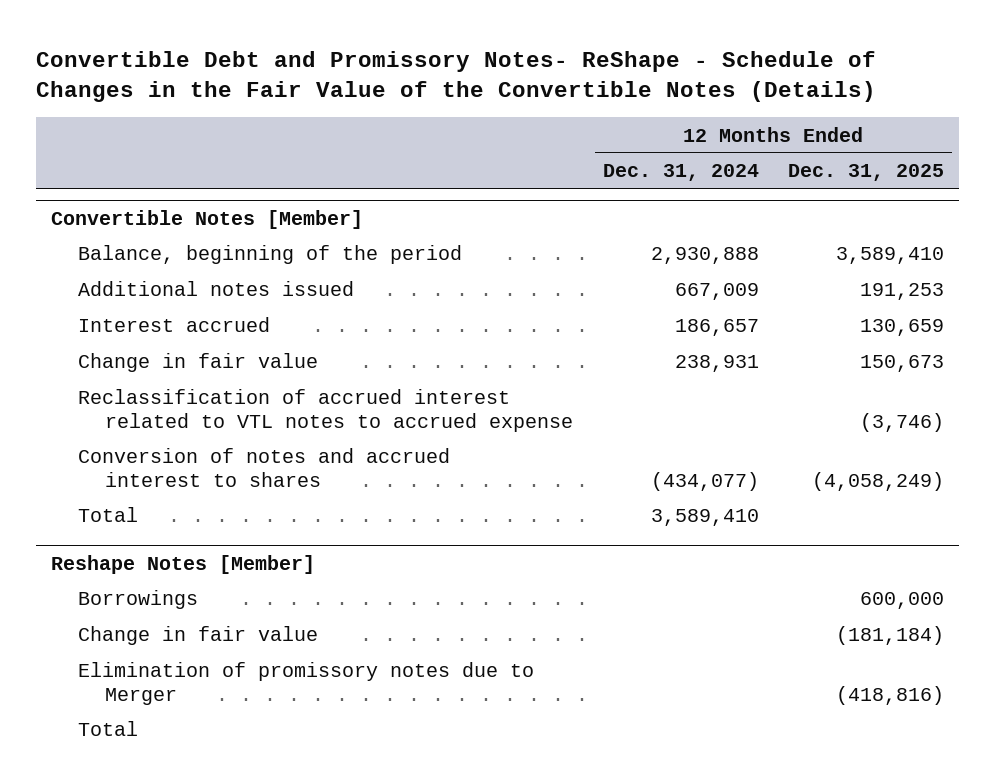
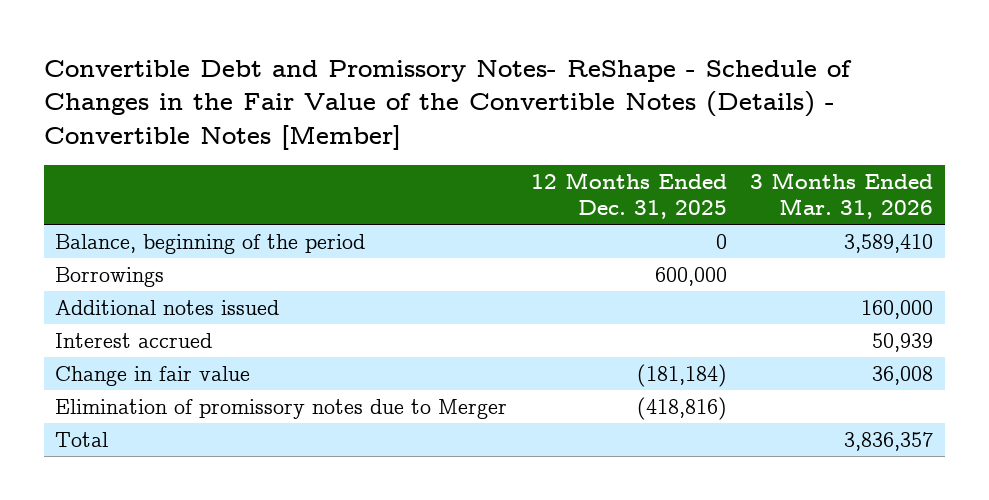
[36,50,877,103] Convertible Debt and Promissory Notes- ReShape - Schedule of Changes in the Fair Value of the Convertible Notes (Details) -> [43,60,852,150] Convertible Debt and Promissory Notes- ReShape - Schedule of Changes in the Fair Value of the Convertible Notes (Details) - Convertible Notes [Member]
[602,164,759,182] Dec. 31, 2024 -> none
none -> [750,171,934,220] 3 Months Ended Mar. 31, 2026
[50,210,363,230] Convertible Notes [Member] -> none
[77,245,462,265] Balance, beginning of the period -> none
[77,281,354,297] Additional notes issued -> none
[77,317,270,333] Interest accrued -> none
[77,353,318,373] Change in fair value -> none
[77,389,573,432] Reclassification of accrued interest related to VTL notes to accrued expense -> none
[77,448,450,487] Conversion of notes and accrued interest to shares -> none
[77,507,138,523] Total -> none
[50,555,315,575] Reshape Notes [Member] -> none
none -> [55,233,366,254] Balance, beginning of the period
none -> [55,299,280,315] Additional notes issued
none -> [55,332,213,348] Interest accrued

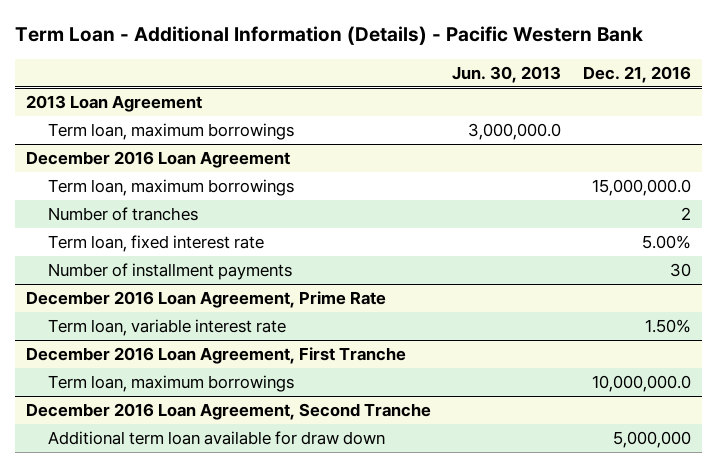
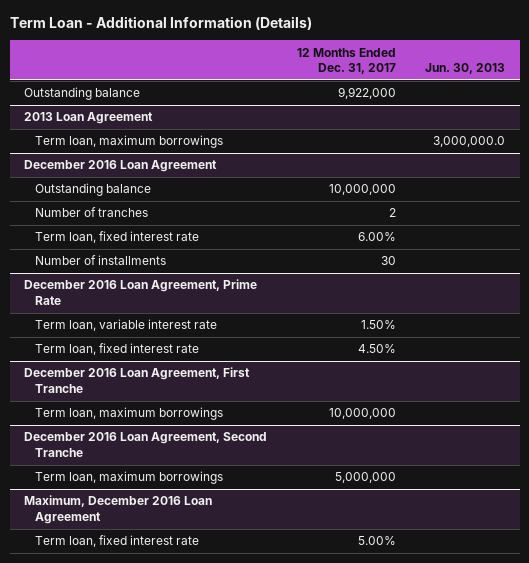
[14,26,643,46] Term Loan - Additional Information (Details) - Pacific Western Bank -> [9,16,312,31] Term Loan - Additional Information (Details)
[582,65,691,83] Dec. 21, 2016 -> none
none -> [296,47,396,75] 12 Months Ended Dec. 31, 2017
none -> [24,87,141,101] Outstanding balance
[47,179,294,197] Term loan, maximum borrowings -> none
none -> [35,183,152,197] Outstanding balance
[47,263,292,281] Number of installment payments -> [35,255,167,266] Number of installments
none -> [35,343,200,356] Term loan, fixed interest rate
[47,431,385,446] Additional term loan available for draw down -> none
none -> [35,471,224,485] Term loan, maximum borrowings
none -> [24,495,213,524] Maximum, December 2016 Loan Agreement
none -> [35,535,200,548] Term loan, fixed interest rate

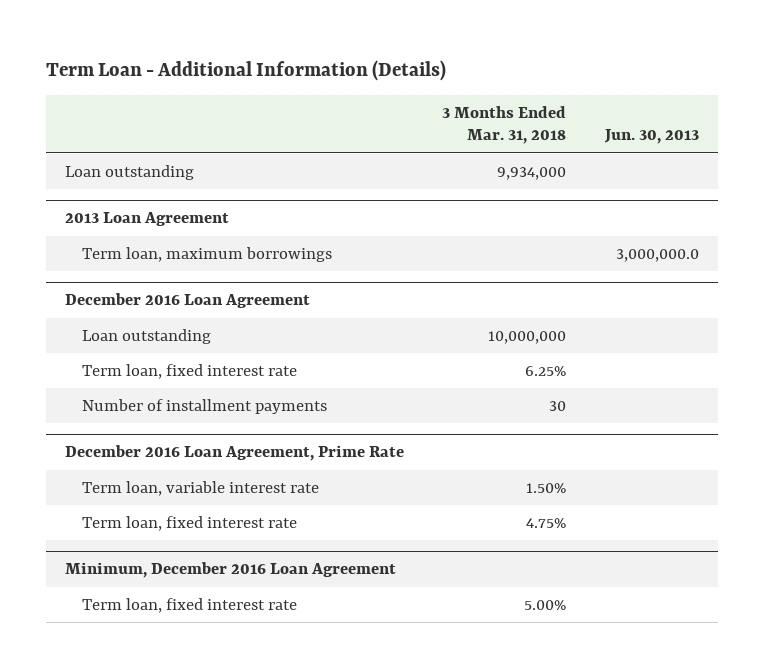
[296,47,396,75] 12 Months Ended Dec. 31, 2017 -> none
none -> [442,106,567,145] 3 Months Ended Mar. 31, 2018
[24,87,141,101] Outstanding balance -> [65,165,195,181] Loan outstanding
[35,207,149,218] Number of tranches -> none
[35,183,152,197] Outstanding balance -> [82,329,212,345] Loan outstanding
[35,255,167,266] Number of installments -> [82,399,328,415] Number of installment payments
[24,367,251,393] December 2016 Loan Agreement, First Tranche -> none
[35,407,224,421] Term loan, maximum borrowings -> none
[24,432,268,457] December 2016 Loan Agreement, Second Tranche -> none
[35,471,224,485] Term loan, maximum borrowings -> none
[24,495,213,524] Maximum, December 2016 Loan Agreement -> [65,562,397,579] Minimum, December 2016 Loan Agreement

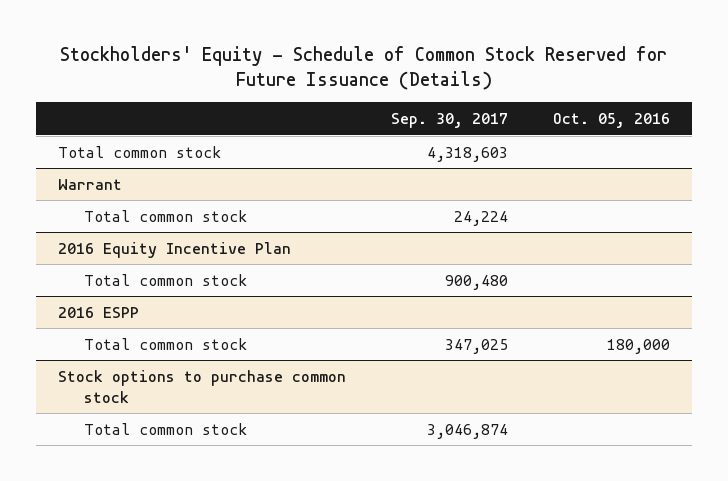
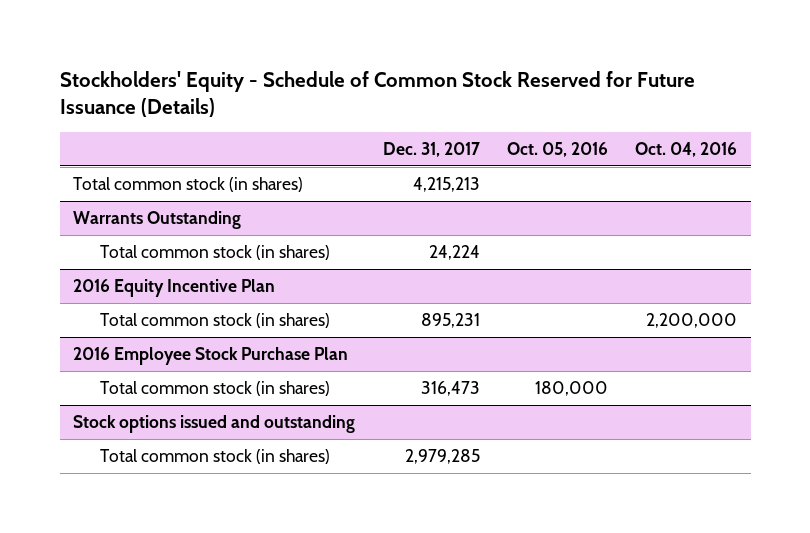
[391,113,509,129] Sep. 30, 2017 -> none
none -> [382,142,480,158] Dec. 31, 2017
none -> [635,142,738,158] Oct. 04, 2016
[58,145,222,158] Total common stock -> [73,176,304,192] Total common stock (in shares)
[58,178,123,190] Warrant -> [73,210,242,229] Warrants Outstanding
[83,209,247,222] Total common stock -> [100,244,331,260] Total common stock (in shares)
[58,369,347,403] Stock options to purchase common stock -> none
[83,422,247,435] Total common stock -> none
[83,273,247,286] Total common stock -> [100,312,331,328] Total common stock (in shares)
[58,306,140,318] 2016 ESPP -> [73,346,349,365] 2016 Employee Stock Purchase Plan
[83,337,247,350] Total common stock -> [100,380,331,396] Total common stock (in shares)
none -> [73,414,356,433] Stock options issued and outstanding
none -> [100,448,331,464] Total common stock (in shares)

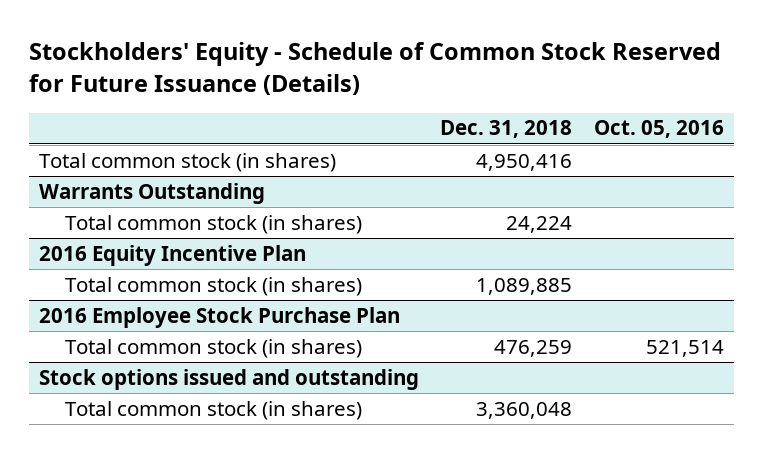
[382,142,480,158] Dec. 31, 2017 -> none
[635,142,738,158] Oct. 04, 2016 -> none
none -> [440,120,573,139] Dec. 31, 2018
[534,380,608,396] 180,000 -> [645,339,724,357] 521,514

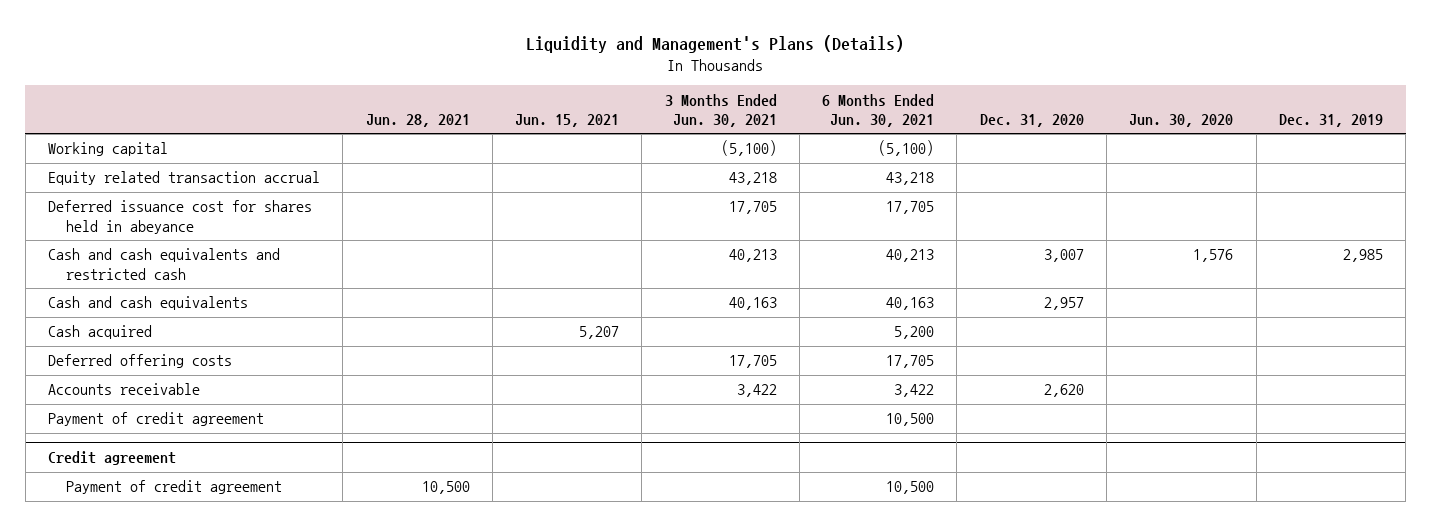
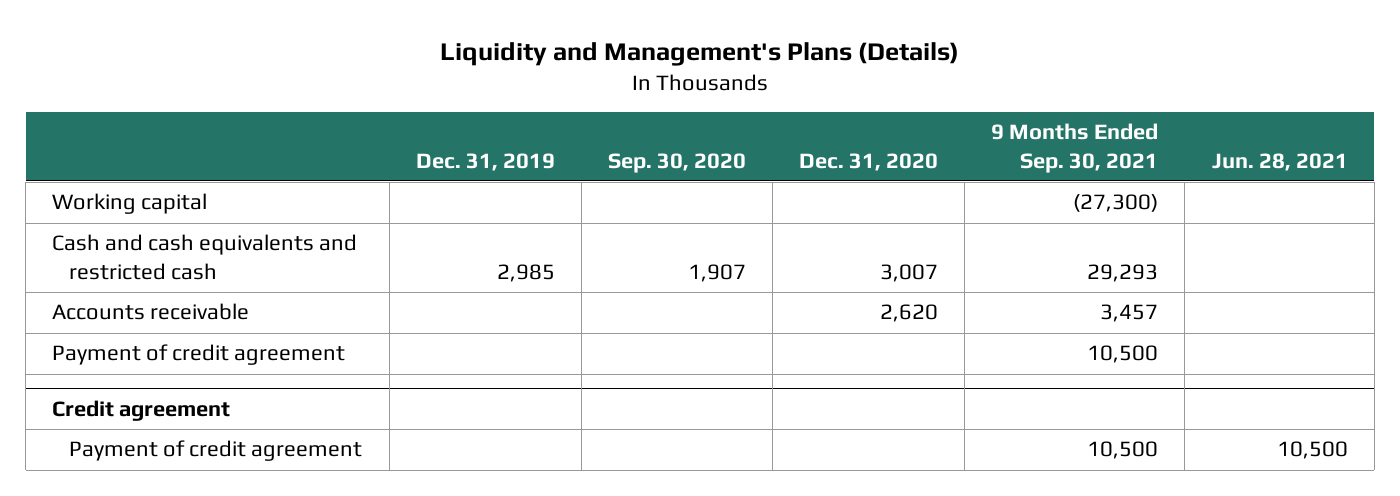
[515,113,620,127] Jun. 15, 2021 -> none
[664,93,777,127] 3 Months Ended Jun. 30, 2021 -> none
[822,93,935,127] 6 Months Ended Jun. 30, 2021 -> none
[1129,113,1234,127] Jun. 30, 2020 -> none
none -> [607,152,746,173] Sep. 30, 2020
none -> [991,123,1159,173] 9 Months Ended Sep. 30, 2021
[48,171,321,186] Equity related transaction accrual -> none
[48,200,313,234] Deferred issuance cost for shares held in abeyance -> none
[48,296,249,311] Cash and cash equivalents -> none
[48,325,153,340] Cash acquired -> none
[48,354,233,369] Deferred offering costs -> none

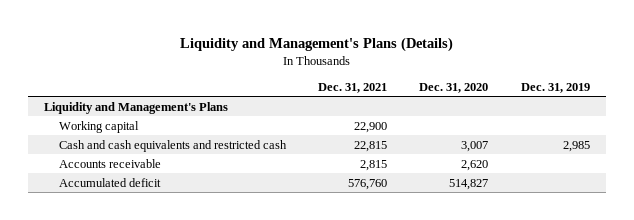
[607,152,746,173] Sep. 30, 2020 -> none
[991,123,1159,173] 9 Months Ended Sep. 30, 2021 -> none
[1211,152,1348,171] Jun. 28, 2021 -> none
none -> [318,82,388,93] Dec. 31, 2021
none -> [44,101,229,114] Liquidity and Management's Plans
[52,344,346,366] Payment of credit agreement -> none
[52,399,231,421] Credit agreement -> none
[69,440,363,462] Payment of credit agreement -> none
none -> [58,177,161,187] Accumulated deficit

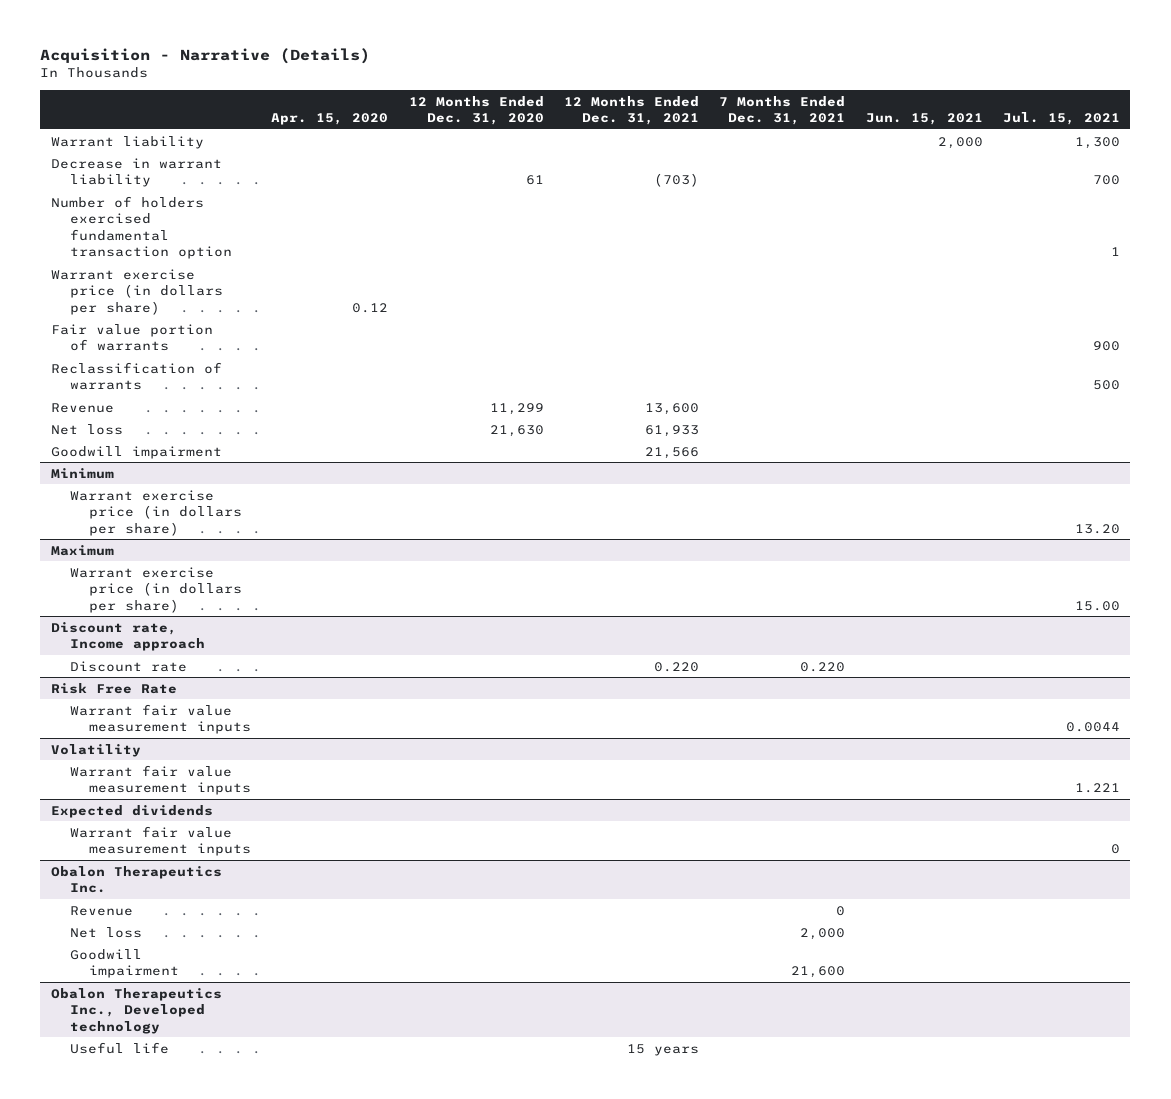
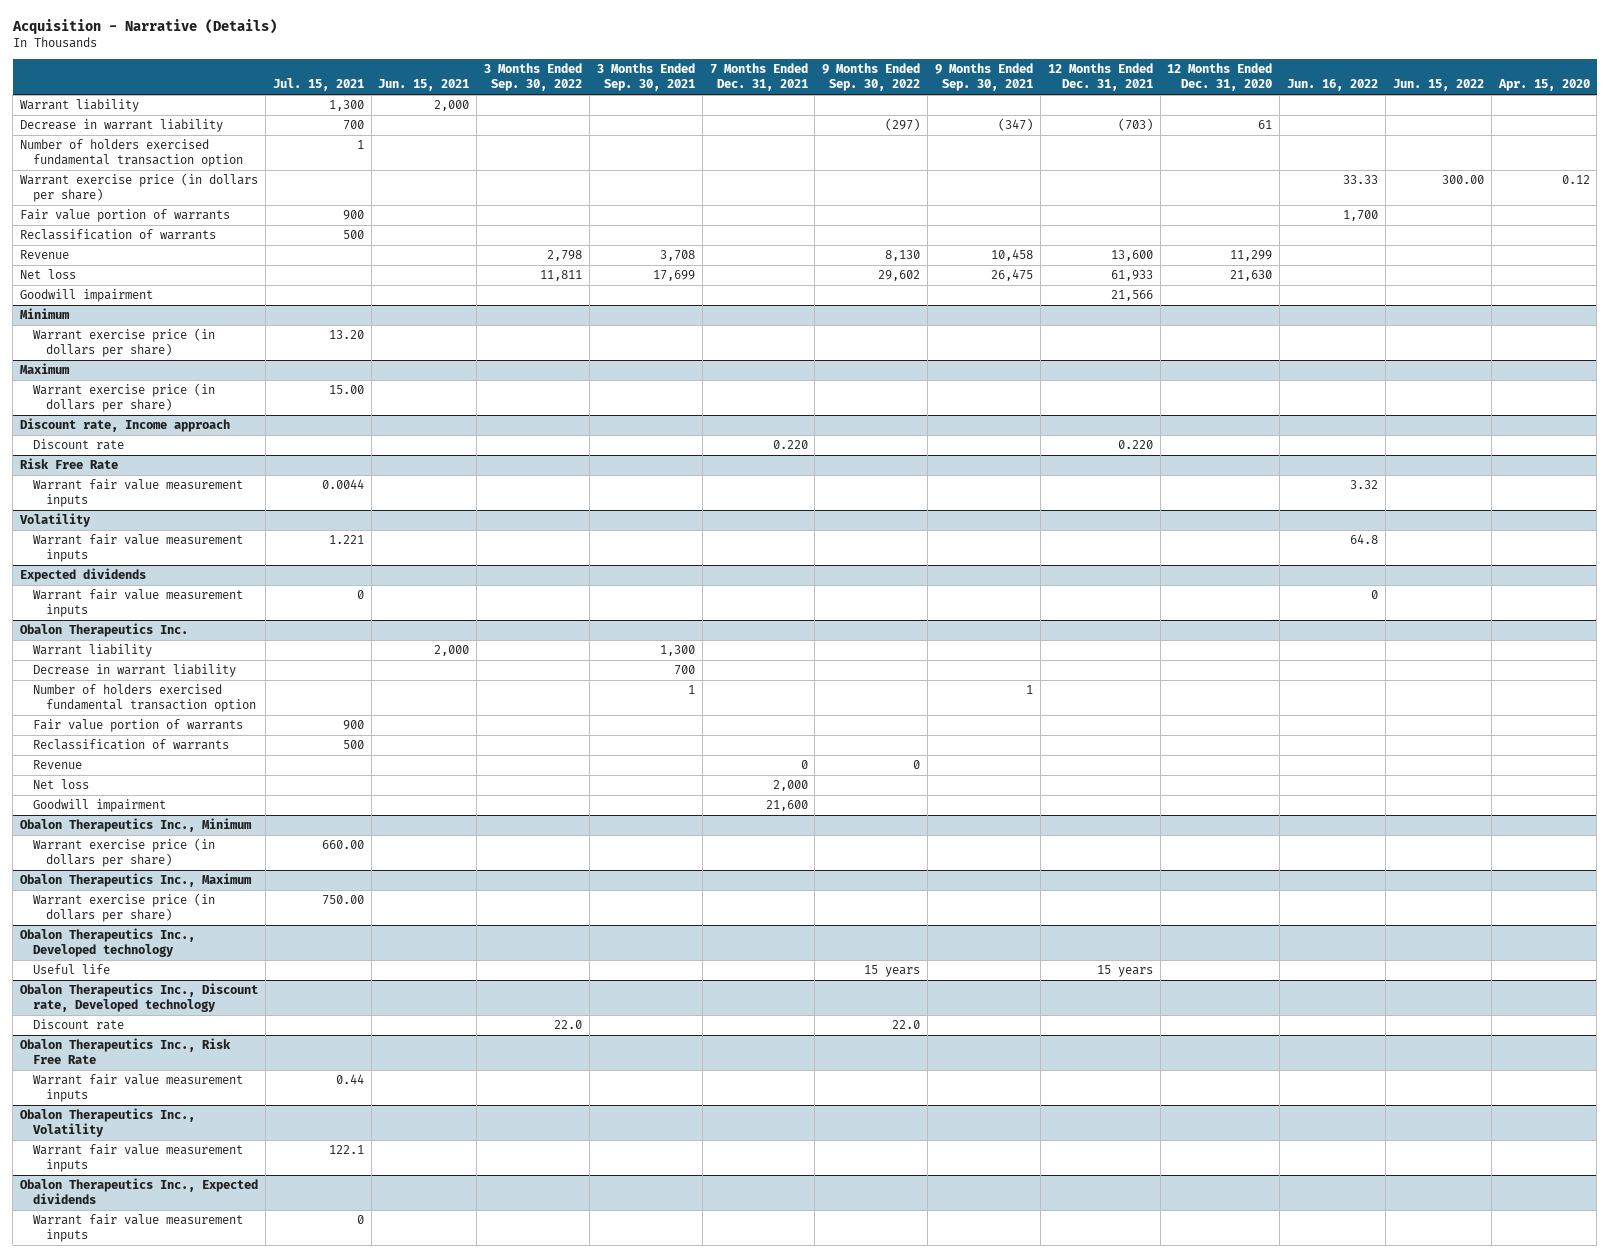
none -> [484,63,583,92] 3 Months Ended Sep. 30, 2022
none -> [596,63,695,92] 3 Months Ended Sep. 30, 2021
none -> [822,63,921,92] 9 Months Ended Sep. 30, 2022
none -> [935,63,1034,92] 9 Months Ended Sep. 30, 2021
none -> [1287,79,1379,92] Jun. 16, 2022
none -> [1392,79,1484,92] Jun. 15, 2022
none -> [33,644,153,658] Warrant liability
none -> [33,664,237,678] Decrease in warrant liability
none -> [33,684,257,713] Number of holders exercised fundamental transaction option
none -> [33,719,244,733] Fair value portion of warrants
none -> [33,739,230,751] Reclassification of warrants
none -> [19,818,252,833] Obalon Therapeutics Inc., Minimum
none -> [33,838,216,868] Warrant exercise price (in dollars per share)
none -> [19,873,252,888] Obalon Therapeutics Inc., Maximum
none -> [33,893,216,923] Warrant exercise price (in dollars per share)
none -> [19,983,258,1013] Obalon Therapeutics Inc., Discount rate, Developed technology
none -> [33,1019,125,1031] Discount rate
none -> [19,1038,231,1065] Obalon Therapeutics Inc., Risk Free Rate
none -> [33,1074,244,1103] Warrant fair value measurement inputs
none -> [19,1108,195,1138] Obalon Therapeutics Inc., Volatility
none -> [33,1144,244,1173] Warrant fair value measurement inputs
none -> [19,1178,258,1205] Obalon Therapeutics Inc., Expected dividends
none -> [33,1214,244,1243] Warrant fair value measurement inputs

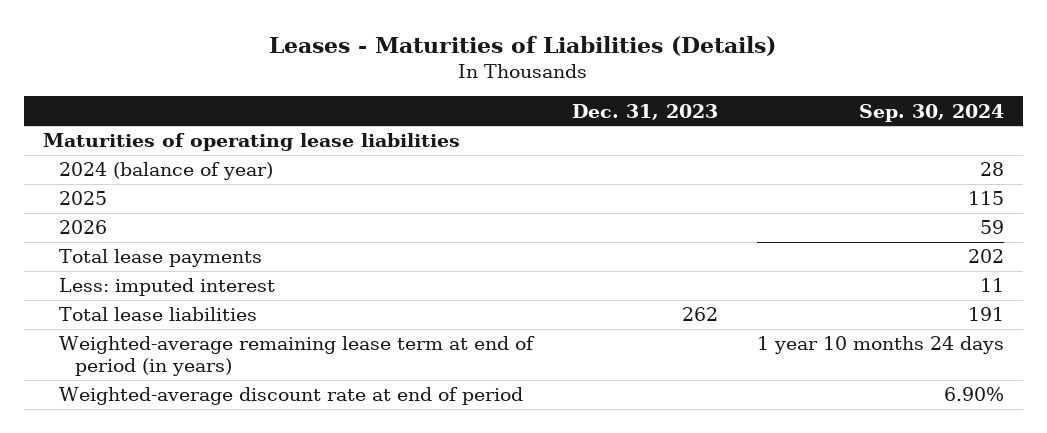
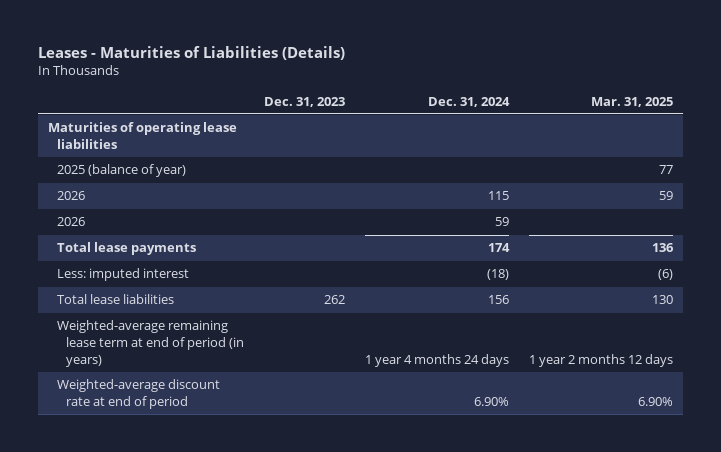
[858,103,1004,122] Sep. 30, 2024 -> none
none -> [427,96,510,107] Dec. 31, 2024
none -> [590,96,673,107] Mar. 31, 2025
[58,191,107,206] 2025 -> none
[58,162,273,181] 2024 (balance of year) -> [56,164,186,178] 2025 (balance of year)
none -> [56,217,85,227] 2026

